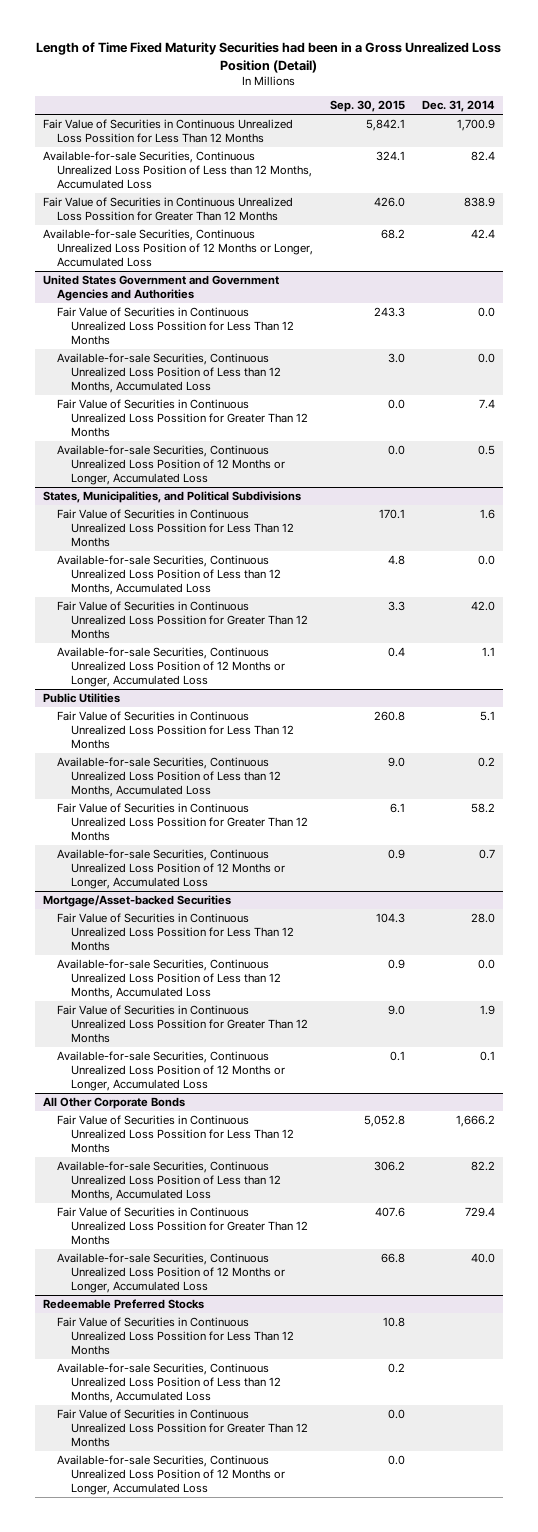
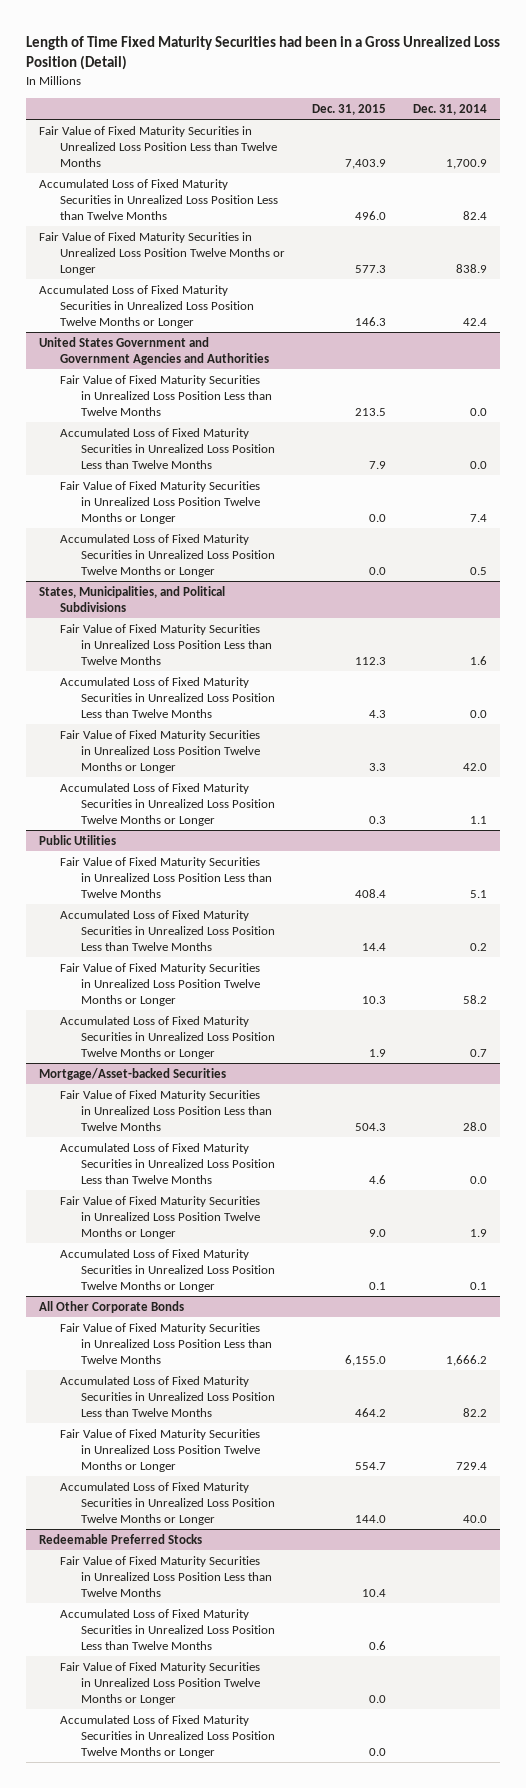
[329,100,405,113] Sep. 30, 2015 -> none
none -> [312,103,387,115] Dec. 31, 2015
[43,118,294,144] Fair Value of Securities in Continuous Unrealized Loss Possition for Less Than 12 Months -> [39,125,278,167] Fair Value of Fixed Maturity Securities in Unrealized Loss Position Less than Twelve Months
[43,150,313,190] Available-for-sale Securities, Continuous Unrealized Loss Position of Less than 12 Months, Accumulated Loss -> [39,178,279,220] Accumulated Loss of Fixed Maturity Securities in Unrealized Loss Position Less than Twelve Months
[43,196,294,222] Fair Value of Securities in Continuous Unrealized Loss Possition for Greater Than 12 Months -> [39,231,286,275] Fair Value of Fixed Maturity Securities in Unrealized Loss Position Twelve Months or Longer
[43,228,314,268] Available-for-sale Securities, Continuous Unrealized Loss Position of 12 Months or Longer, Accumulated Loss -> [39,284,255,328] Accumulated Loss of Fixed Maturity Securities in Unrealized Loss Position Twelve Months or Longer
[57,306,294,346] Fair Value of Securities in Continuous Unrealized Loss Possition for Less Than 12 Months -> [60,374,273,416] Fair Value of Fixed Maturity Securities in Unrealized Loss Position Less than Twelve Months
[57,352,281,394] Available-for-sale Securities, Continuous Unrealized Loss Position of Less than 12 Months, Accumulated Loss -> [60,427,276,469] Accumulated Loss of Fixed Maturity Securities in Unrealized Loss Position Less than Twelve Months
[57,398,308,438] Fair Value of Securities in Continuous Unrealized Loss Possition for Greater Than 12 Months -> [60,480,261,524] Fair Value of Fixed Maturity Securities in Unrealized Loss Position Twelve Months or Longer
[57,444,285,486] Available-for-sale Securities, Continuous Unrealized Loss Position of 12 Months or Longer, Accumulated Loss -> [60,533,276,577] Accumulated Loss of Fixed Maturity Securities in Unrealized Loss Position Twelve Months or Longer
[57,508,294,548] Fair Value of Securities in Continuous Unrealized Loss Possition for Less Than 12 Months -> [60,623,273,665] Fair Value of Fixed Maturity Securities in Unrealized Loss Position Less than Twelve Months
[57,554,281,596] Available-for-sale Securities, Continuous Unrealized Loss Position of Less than 12 Months, Accumulated Loss -> [60,676,276,718] Accumulated Loss of Fixed Maturity Securities in Unrealized Loss Position Less than Twelve Months
[57,600,308,640] Fair Value of Securities in Continuous Unrealized Loss Possition for Greater Than 12 Months -> [60,729,261,773] Fair Value of Fixed Maturity Securities in Unrealized Loss Position Twelve Months or Longer
[57,646,285,688] Available-for-sale Securities, Continuous Unrealized Loss Position of 12 Months or Longer, Accumulated Loss -> [60,782,276,826] Accumulated Loss of Fixed Maturity Securities in Unrealized Loss Position Twelve Months or Longer
[57,710,294,750] Fair Value of Securities in Continuous Unrealized Loss Possition for Less Than 12 Months -> [60,856,273,898] Fair Value of Fixed Maturity Securities in Unrealized Loss Position Less than Twelve Months
[57,756,281,798] Available-for-sale Securities, Continuous Unrealized Loss Position of Less than 12 Months, Accumulated Loss -> [60,909,276,951] Accumulated Loss of Fixed Maturity Securities in Unrealized Loss Position Less than Twelve Months
[57,802,308,842] Fair Value of Securities in Continuous Unrealized Loss Possition for Greater Than 12 Months -> [60,962,261,1006] Fair Value of Fixed Maturity Securities in Unrealized Loss Position Twelve Months or Longer
[57,848,285,890] Available-for-sale Securities, Continuous Unrealized Loss Position of 12 Months or Longer, Accumulated Loss -> [60,1015,276,1059] Accumulated Loss of Fixed Maturity Securities in Unrealized Loss Position Twelve Months or Longer
[57,912,294,952] Fair Value of Securities in Continuous Unrealized Loss Possition for Less Than 12 Months -> [60,1089,273,1131] Fair Value of Fixed Maturity Securities in Unrealized Loss Position Less than Twelve Months
[57,958,281,1000] Available-for-sale Securities, Continuous Unrealized Loss Position of Less than 12 Months, Accumulated Loss -> [60,1142,276,1184] Accumulated Loss of Fixed Maturity Securities in Unrealized Loss Position Less than Twelve Months
[57,1004,308,1044] Fair Value of Securities in Continuous Unrealized Loss Possition for Greater Than 12 Months -> [60,1195,261,1239] Fair Value of Fixed Maturity Securities in Unrealized Loss Position Twelve Months or Longer
[57,1050,285,1092] Available-for-sale Securities, Continuous Unrealized Loss Position of 12 Months or Longer, Accumulated Loss -> [60,1248,276,1292] Accumulated Loss of Fixed Maturity Securities in Unrealized Loss Position Twelve Months or Longer
[57,1114,294,1154] Fair Value of Securities in Continuous Unrealized Loss Possition for Less Than 12 Months -> [60,1322,273,1364] Fair Value of Fixed Maturity Securities in Unrealized Loss Position Less than Twelve Months
[57,1160,281,1202] Available-for-sale Securities, Continuous Unrealized Loss Position of Less than 12 Months, Accumulated Loss -> [60,1375,276,1417] Accumulated Loss of Fixed Maturity Securities in Unrealized Loss Position Less than Twelve Months
[57,1206,308,1246] Fair Value of Securities in Continuous Unrealized Loss Possition for Greater Than 12 Months -> [60,1428,261,1472] Fair Value of Fixed Maturity Securities in Unrealized Loss Position Twelve Months or Longer
[57,1252,285,1294] Available-for-sale Securities, Continuous Unrealized Loss Position of 12 Months or Longer, Accumulated Loss -> [60,1481,276,1525] Accumulated Loss of Fixed Maturity Securities in Unrealized Loss Position Twelve Months or Longer
[57,1316,294,1356] Fair Value of Securities in Continuous Unrealized Loss Possition for Less Than 12 Months -> [60,1555,273,1597] Fair Value of Fixed Maturity Securities in Unrealized Loss Position Less than Twelve Months
[57,1362,281,1404] Available-for-sale Securities, Continuous Unrealized Loss Position of Less than 12 Months, Accumulated Loss -> [60,1608,276,1650] Accumulated Loss of Fixed Maturity Securities in Unrealized Loss Position Less than Twelve Months
[57,1408,308,1448] Fair Value of Securities in Continuous Unrealized Loss Possition for Greater Than 12 Months -> [60,1661,261,1705] Fair Value of Fixed Maturity Securities in Unrealized Loss Position Twelve Months or Longer
[57,1454,285,1496] Available-for-sale Securities, Continuous Unrealized Loss Position of 12 Months or Longer, Accumulated Loss -> [60,1714,276,1758] Accumulated Loss of Fixed Maturity Securities in Unrealized Loss Position Twelve Months or Longer

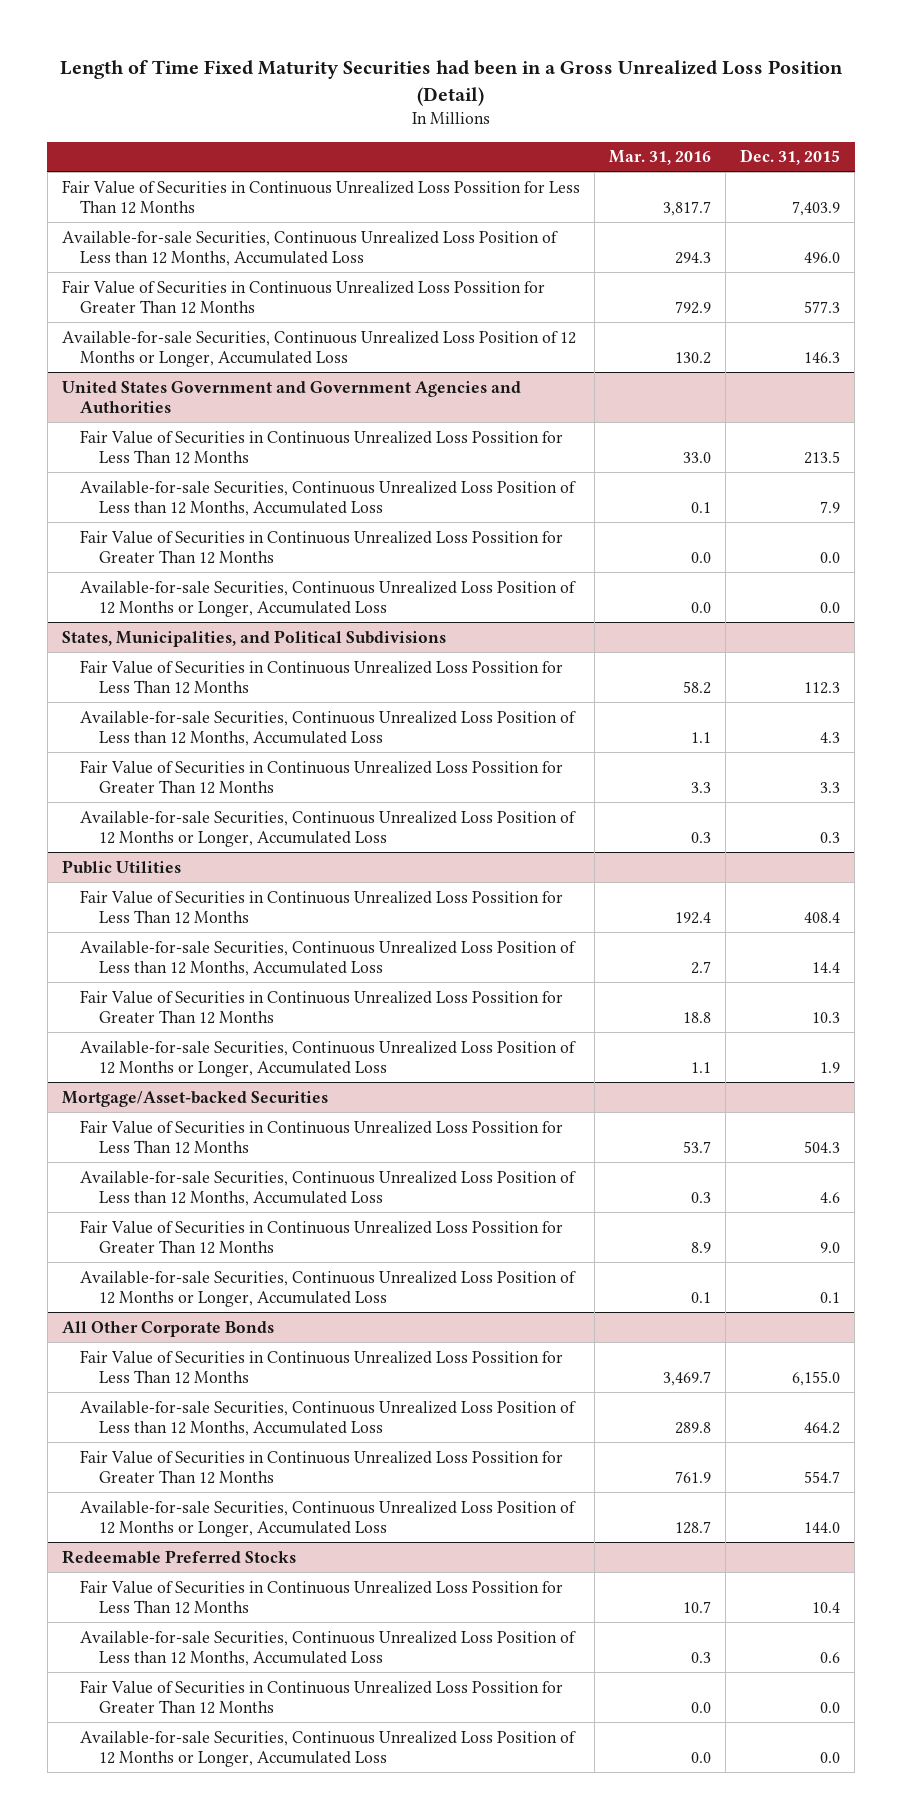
[412,103,487,115] Dec. 31, 2014 -> none
none -> [608,150,711,166] Mar. 31, 2016
[39,125,278,167] Fair Value of Fixed Maturity Securities in Unrealized Loss Position Less than Twelve Months -> [61,179,580,214] Fair Value of Securities in Continuous Unrealized Loss Possition for Less Than 12 Months
[39,178,279,220] Accumulated Loss of Fixed Maturity Securities in Unrealized Loss Position Less than Twelve Months -> [61,230,558,266] Available-for-sale Securities, Continuous Unrealized Loss Position of Less than 12 Months, Accumulated Loss
[39,231,286,275] Fair Value of Fixed Maturity Securities in Unrealized Loss Position Twelve Months or Longer -> [61,279,545,314] Fair Value of Securities in Continuous Unrealized Loss Possition for Greater Than 12 Months
[39,284,255,328] Accumulated Loss of Fixed Maturity Securities in Unrealized Loss Position Twelve Months or Longer -> [61,330,576,367] Available-for-sale Securities, Continuous Unrealized Loss Position of 12 Months or Longer, Accumulated Loss
[60,374,273,416] Fair Value of Fixed Maturity Securities in Unrealized Loss Position Less than Twelve Months -> [80,429,564,464] Fair Value of Securities in Continuous Unrealized Loss Possition for Less Than 12 Months
[60,427,276,469] Accumulated Loss of Fixed Maturity Securities in Unrealized Loss Position Less than Twelve Months -> [80,480,577,516] Available-for-sale Securities, Continuous Unrealized Loss Position of Less than 12 Months, Accumulated Loss
[60,480,261,524] Fair Value of Fixed Maturity Securities in Unrealized Loss Position Twelve Months or Longer -> [80,529,564,564] Fair Value of Securities in Continuous Unrealized Loss Possition for Greater Than 12 Months
[60,533,276,577] Accumulated Loss of Fixed Maturity Securities in Unrealized Loss Position Twelve Months or Longer -> [80,580,577,617] Available-for-sale Securities, Continuous Unrealized Loss Position of 12 Months or Longer, Accumulated Loss
[60,623,273,665] Fair Value of Fixed Maturity Securities in Unrealized Loss Position Less than Twelve Months -> [80,659,564,694] Fair Value of Securities in Continuous Unrealized Loss Possition for Less Than 12 Months
[60,676,276,718] Accumulated Loss of Fixed Maturity Securities in Unrealized Loss Position Less than Twelve Months -> [80,710,577,746] Available-for-sale Securities, Continuous Unrealized Loss Position of Less than 12 Months, Accumulated Loss
[60,729,261,773] Fair Value of Fixed Maturity Securities in Unrealized Loss Position Twelve Months or Longer -> [80,759,564,794] Fair Value of Securities in Continuous Unrealized Loss Possition for Greater Than 12 Months
[60,782,276,826] Accumulated Loss of Fixed Maturity Securities in Unrealized Loss Position Twelve Months or Longer -> [80,810,577,847] Available-for-sale Securities, Continuous Unrealized Loss Position of 12 Months or Longer, Accumulated Loss
[60,856,273,898] Fair Value of Fixed Maturity Securities in Unrealized Loss Position Less than Twelve Months -> [80,889,564,924] Fair Value of Securities in Continuous Unrealized Loss Possition for Less Than 12 Months
[60,909,276,951] Accumulated Loss of Fixed Maturity Securities in Unrealized Loss Position Less than Twelve Months -> [80,940,577,976] Available-for-sale Securities, Continuous Unrealized Loss Position of Less than 12 Months, Accumulated Loss
[60,962,261,1006] Fair Value of Fixed Maturity Securities in Unrealized Loss Position Twelve Months or Longer -> [80,989,564,1024] Fair Value of Securities in Continuous Unrealized Loss Possition for Greater Than 12 Months
[60,1015,276,1059] Accumulated Loss of Fixed Maturity Securities in Unrealized Loss Position Twelve Months or Longer -> [80,1040,577,1077] Available-for-sale Securities, Continuous Unrealized Loss Position of 12 Months or Longer, Accumulated Loss
[60,1089,273,1131] Fair Value of Fixed Maturity Securities in Unrealized Loss Position Less than Twelve Months -> [80,1119,564,1154] Fair Value of Securities in Continuous Unrealized Loss Possition for Less Than 12 Months
[60,1142,276,1184] Accumulated Loss of Fixed Maturity Securities in Unrealized Loss Position Less than Twelve Months -> [80,1170,577,1206] Available-for-sale Securities, Continuous Unrealized Loss Position of Less than 12 Months, Accumulated Loss
[60,1195,261,1239] Fair Value of Fixed Maturity Securities in Unrealized Loss Position Twelve Months or Longer -> [80,1219,564,1254] Fair Value of Securities in Continuous Unrealized Loss Possition for Greater Than 12 Months
[60,1248,276,1292] Accumulated Loss of Fixed Maturity Securities in Unrealized Loss Position Twelve Months or Longer -> [80,1270,577,1307] Available-for-sale Securities, Continuous Unrealized Loss Position of 12 Months or Longer, Accumulated Loss
[60,1322,273,1364] Fair Value of Fixed Maturity Securities in Unrealized Loss Position Less than Twelve Months -> [80,1349,564,1384] Fair Value of Securities in Continuous Unrealized Loss Possition for Less Than 12 Months
[60,1375,276,1417] Accumulated Loss of Fixed Maturity Securities in Unrealized Loss Position Less than Twelve Months -> [80,1400,577,1436] Available-for-sale Securities, Continuous Unrealized Loss Position of Less than 12 Months, Accumulated Loss
[60,1428,261,1472] Fair Value of Fixed Maturity Securities in Unrealized Loss Position Twelve Months or Longer -> [80,1449,564,1484] Fair Value of Securities in Continuous Unrealized Loss Possition for Greater Than 12 Months
[60,1481,276,1525] Accumulated Loss of Fixed Maturity Securities in Unrealized Loss Position Twelve Months or Longer -> [80,1500,577,1537] Available-for-sale Securities, Continuous Unrealized Loss Position of 12 Months or Longer, Accumulated Loss
[60,1555,273,1597] Fair Value of Fixed Maturity Securities in Unrealized Loss Position Less than Twelve Months -> [80,1579,564,1614] Fair Value of Securities in Continuous Unrealized Loss Possition for Less Than 12 Months
[60,1608,276,1650] Accumulated Loss of Fixed Maturity Securities in Unrealized Loss Position Less than Twelve Months -> [80,1630,577,1666] Available-for-sale Securities, Continuous Unrealized Loss Position of Less than 12 Months, Accumulated Loss
[60,1661,261,1705] Fair Value of Fixed Maturity Securities in Unrealized Loss Position Twelve Months or Longer -> [80,1679,564,1714] Fair Value of Securities in Continuous Unrealized Loss Possition for Greater Than 12 Months
[60,1714,276,1758] Accumulated Loss of Fixed Maturity Securities in Unrealized Loss Position Twelve Months or Longer -> [80,1730,577,1767] Available-for-sale Securities, Continuous Unrealized Loss Position of 12 Months or Longer, Accumulated Loss

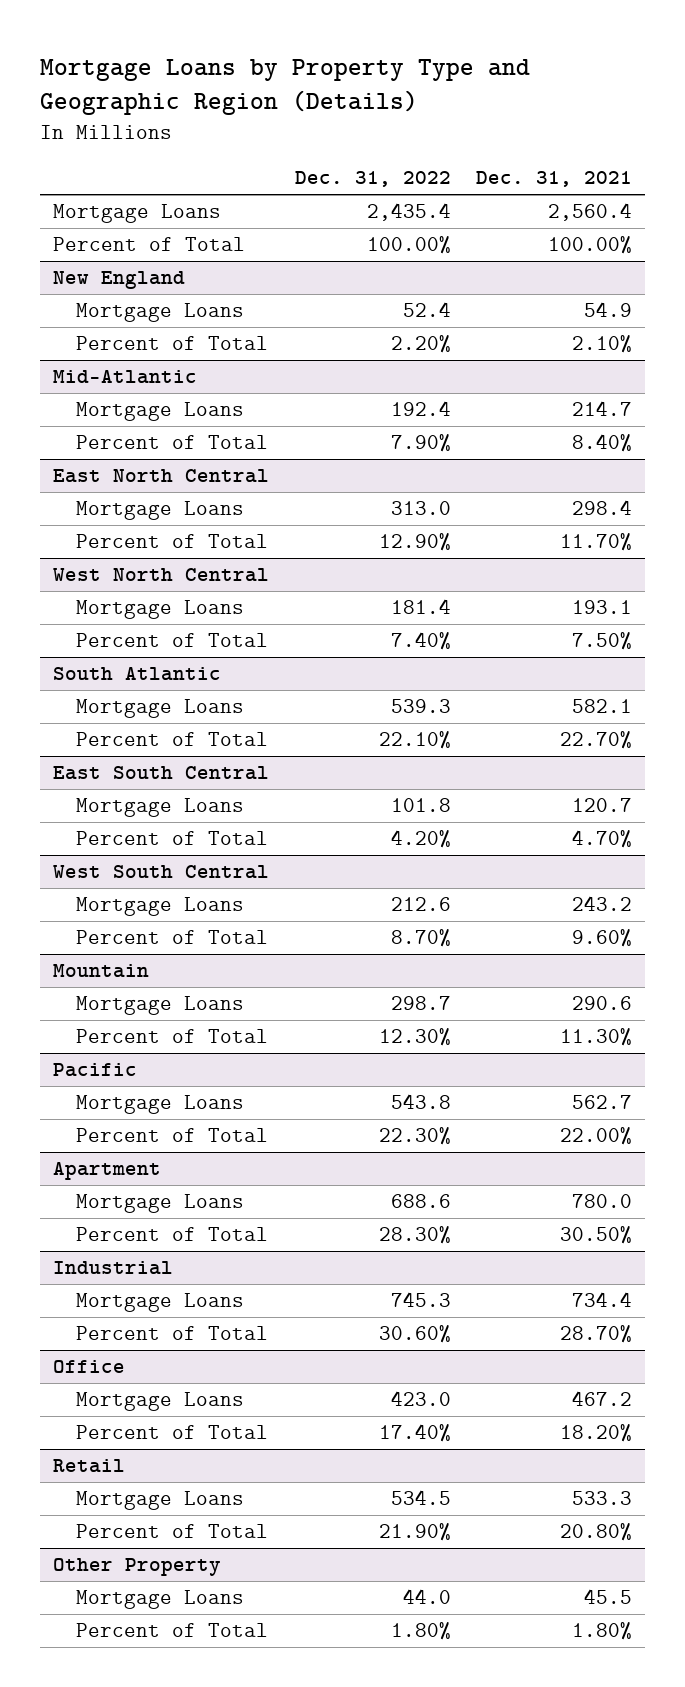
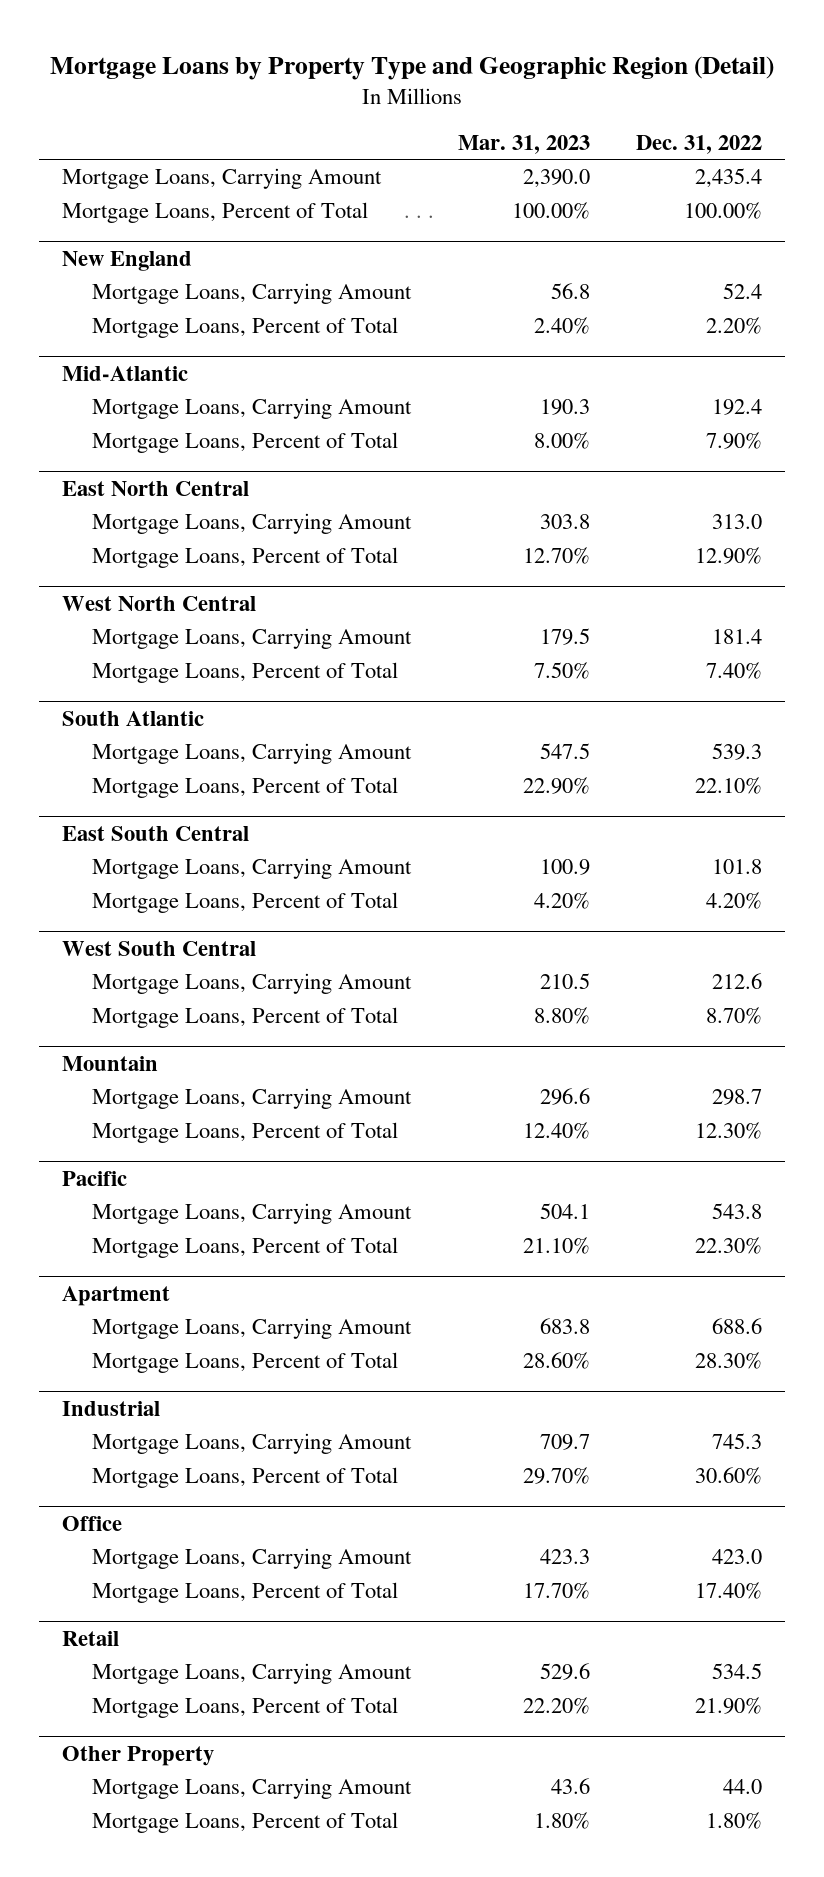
[40,58,531,116] Mortgage Loans by Property Type and Geographic Region (Details) -> [50,55,775,80] Mortgage Loans by Property Type and Geographic Region (Detail)
[476,171,633,188] Dec. 31, 2021 -> none
none -> [457,135,590,155] Mar. 31, 2023
[53,204,222,224] Mortgage Loans -> [62,168,383,190] Mortgage Loans, Carrying Amount
[53,237,246,252] Percent of Total -> [62,202,369,224] Mortgage Loans, Percent of Total
[75,303,244,323] Mortgage Loans -> [92,283,413,305] Mortgage Loans, Carrying Amount
[75,336,268,351] Percent of Total -> [92,317,399,339] Mortgage Loans, Percent of Total
[75,402,244,422] Mortgage Loans -> [92,398,413,420] Mortgage Loans, Carrying Amount
[75,435,268,450] Percent of Total -> [92,432,399,454] Mortgage Loans, Percent of Total
[75,501,244,521] Mortgage Loans -> [92,513,413,535] Mortgage Loans, Carrying Amount
[75,534,268,549] Percent of Total -> [92,547,399,569] Mortgage Loans, Percent of Total
[75,600,244,620] Mortgage Loans -> [92,628,413,650] Mortgage Loans, Carrying Amount
[75,633,268,648] Percent of Total -> [92,662,399,684] Mortgage Loans, Percent of Total
[75,699,244,719] Mortgage Loans -> [92,743,413,765] Mortgage Loans, Carrying Amount
[75,732,268,747] Percent of Total -> [92,777,399,799] Mortgage Loans, Percent of Total
[75,798,244,818] Mortgage Loans -> [92,858,413,880] Mortgage Loans, Carrying Amount
[75,831,268,846] Percent of Total -> [92,892,399,914] Mortgage Loans, Percent of Total
[75,897,244,917] Mortgage Loans -> [92,973,413,995] Mortgage Loans, Carrying Amount
[75,930,268,945] Percent of Total -> [92,1007,399,1029] Mortgage Loans, Percent of Total
[75,996,244,1016] Mortgage Loans -> [92,1088,413,1110] Mortgage Loans, Carrying Amount
[75,1029,268,1044] Percent of Total -> [92,1122,399,1144] Mortgage Loans, Percent of Total
[75,1095,244,1115] Mortgage Loans -> [92,1203,413,1225] Mortgage Loans, Carrying Amount
[75,1128,268,1143] Percent of Total -> [92,1237,399,1259] Mortgage Loans, Percent of Total
[75,1194,244,1214] Mortgage Loans -> [92,1318,413,1340] Mortgage Loans, Carrying Amount
[75,1227,268,1242] Percent of Total -> [92,1352,399,1374] Mortgage Loans, Percent of Total
[75,1293,244,1313] Mortgage Loans -> [92,1433,413,1455] Mortgage Loans, Carrying Amount
[75,1326,268,1341] Percent of Total -> [92,1467,399,1489] Mortgage Loans, Percent of Total
[75,1392,244,1412] Mortgage Loans -> [92,1548,413,1570] Mortgage Loans, Carrying Amount
[75,1425,268,1440] Percent of Total -> [92,1582,399,1604] Mortgage Loans, Percent of Total
[75,1491,244,1511] Mortgage Loans -> [92,1663,413,1685] Mortgage Loans, Carrying Amount
[75,1524,268,1539] Percent of Total -> [92,1697,399,1719] Mortgage Loans, Percent of Total
[75,1590,244,1610] Mortgage Loans -> [92,1778,413,1800] Mortgage Loans, Carrying Amount
[75,1623,268,1638] Percent of Total -> [92,1812,399,1834] Mortgage Loans, Percent of Total

